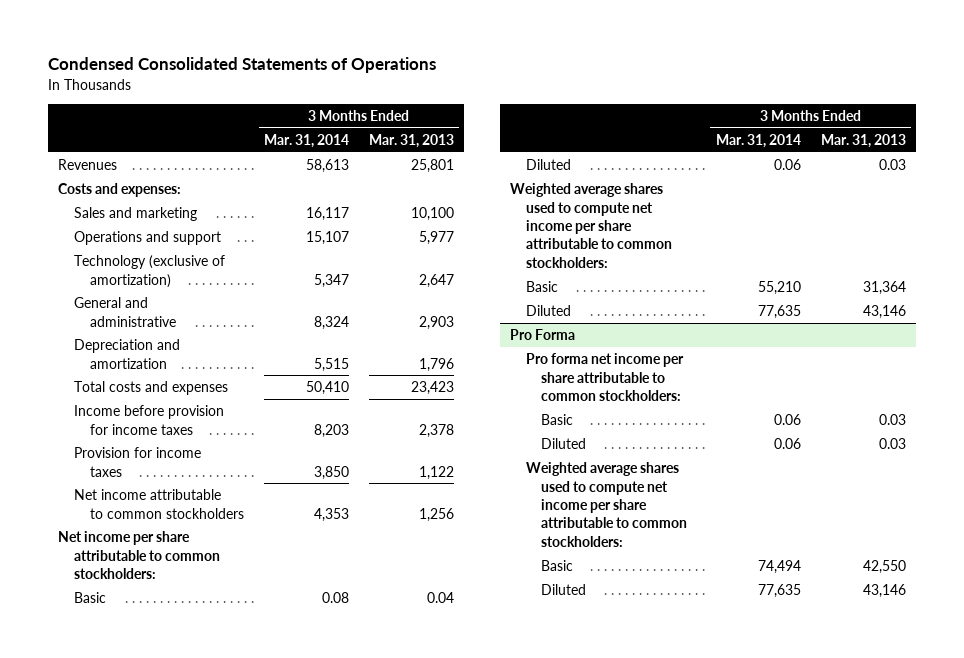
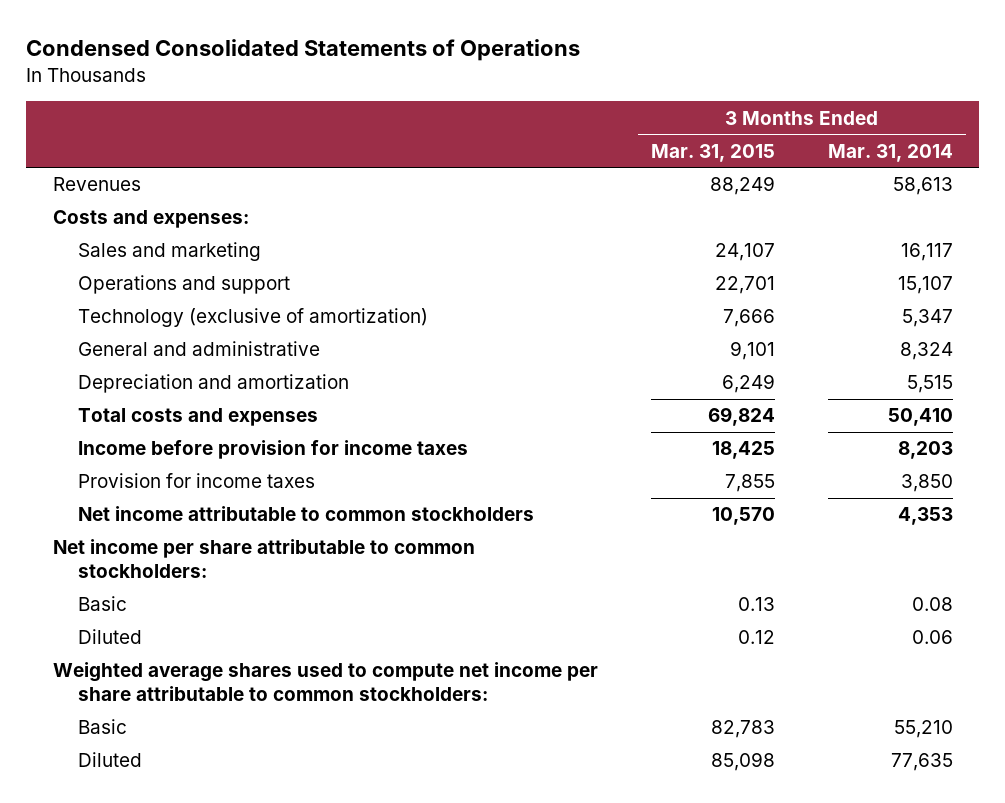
[369,133,455,148] Mar. 31, 2013 -> none
none -> [650,143,775,162] Mar. 31, 2015
[509,329,575,341] Pro Forma -> none
[525,353,684,401] Pro forma net income per share attributable to common stockholders: -> none
[541,414,574,426] Basic -> none
[541,438,587,450] Diluted -> none
[525,462,688,547] Weighted average shares used to compute net income per share attributable to common stockholders: -> none
[541,560,574,572] Basic -> none
[541,584,587,596] Diluted -> none

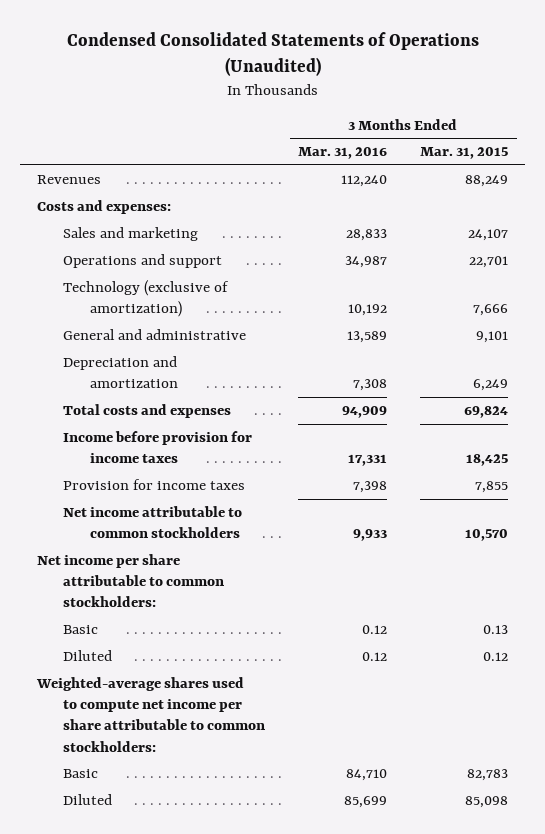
[26,39,581,62] Condensed Consolidated Statements of Operations -> [66,32,479,77] Condensed Consolidated Statements of Operations (Unaudited)
[827,143,953,162] Mar. 31, 2014 -> none
none -> [298,147,388,160] Mar. 31, 2016
[52,662,598,702] Weighted average shares used to compute net income per share attributable to common stockholders: -> [35,677,266,752] Weighted-average shares used to compute net income per share attributable to common stockholders:

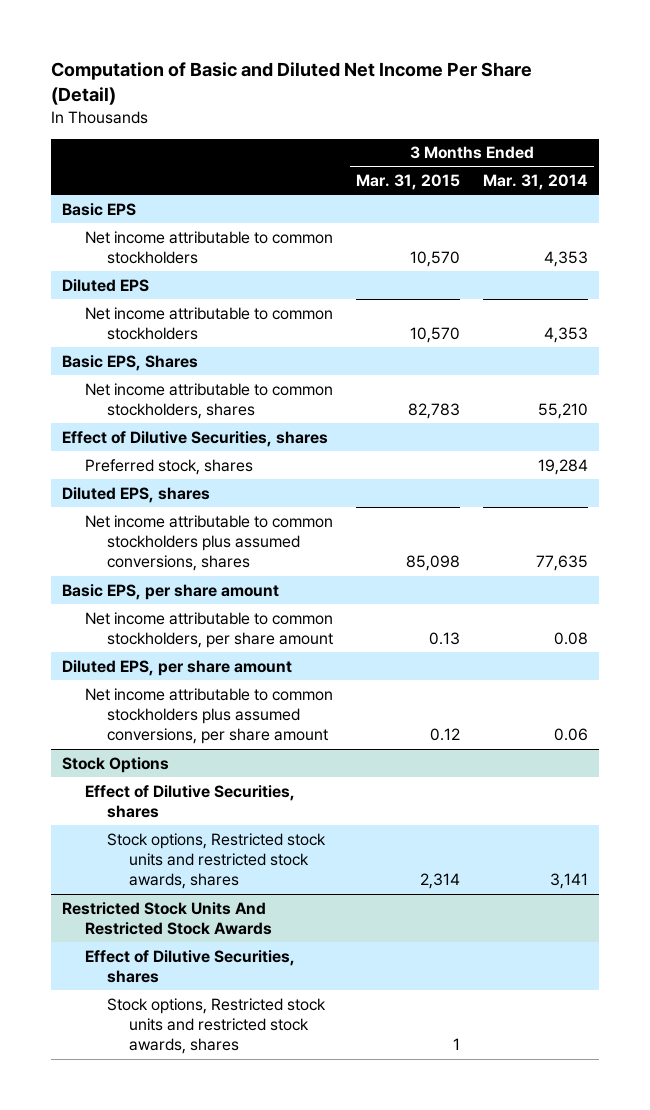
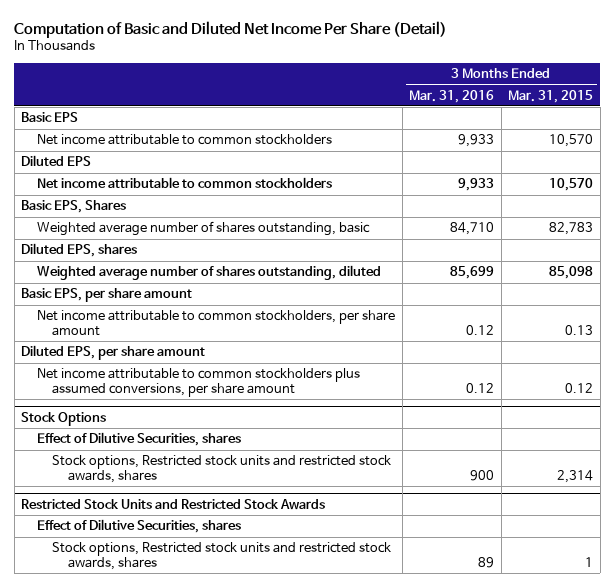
[482,174,588,191] Mar. 31, 2014 -> none
none -> [409,89,495,103] Mar. 31, 2016
[62,430,329,447] Effect of Dilutive Securities, shares -> none
[84,458,253,475] Preferred stock, shares -> none
[84,382,333,420] Net income attributable to common stockholders, shares -> [36,221,370,237] Weighted average number of shares outstanding, basic
[84,514,333,572] Net income attributable to common stockholders plus assumed conversions, shares -> [36,265,381,281] Weighted average number of shares outstanding, diluted
[62,901,272,936] Restricted Stock Units And Restricted Stock Awards -> [21,498,326,510] Restricted Stock Units and Restricted Stock Awards

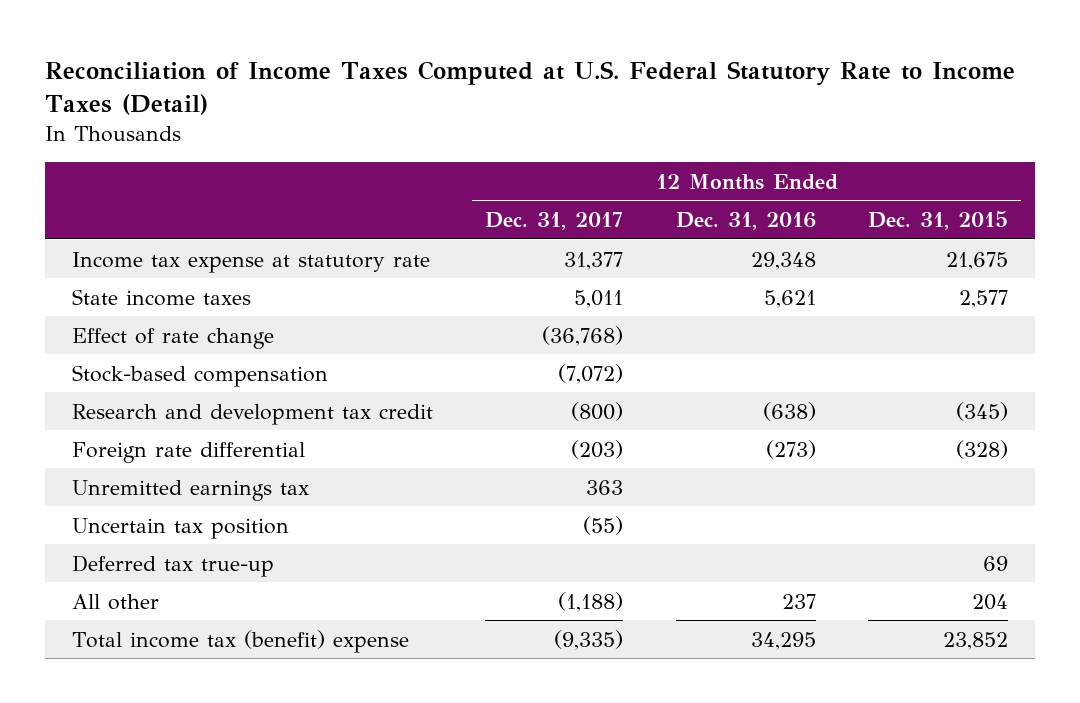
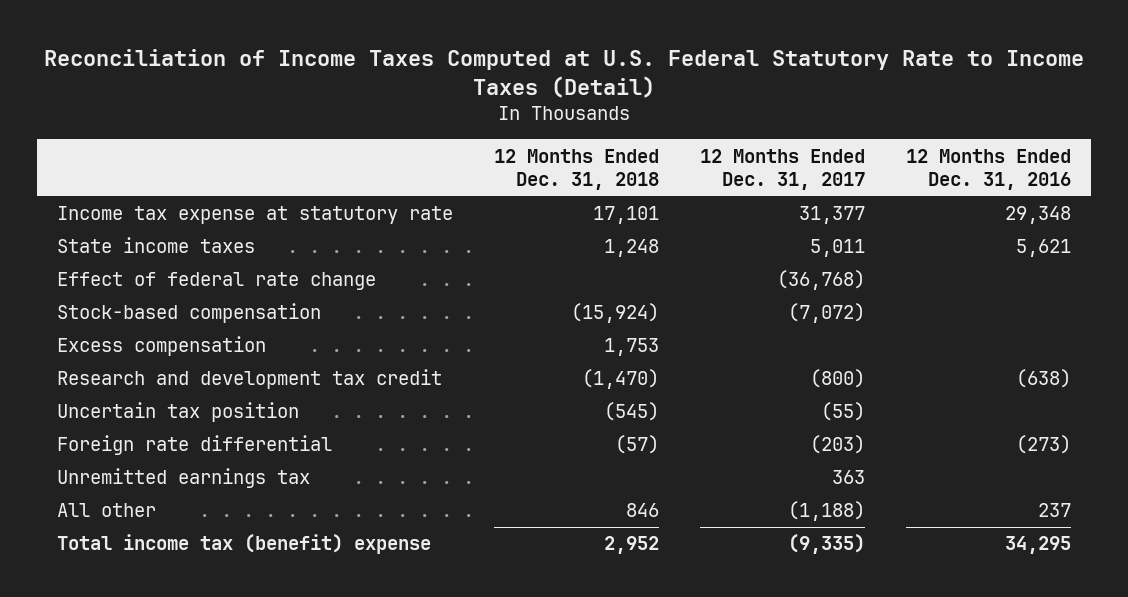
[868,211,1009,231] Dec. 31, 2015 -> none
none -> [494,148,660,190] 12 Months Ended Dec. 31, 2018
[71,327,274,349] Effect of rate change -> [57,272,377,291] Effect of federal rate change
none -> [57,336,267,357] Excess compensation
[71,517,289,539] Uncertain tax position -> [57,402,300,423] Uncertain tax position
[71,554,274,577] Deferred tax true-up -> none

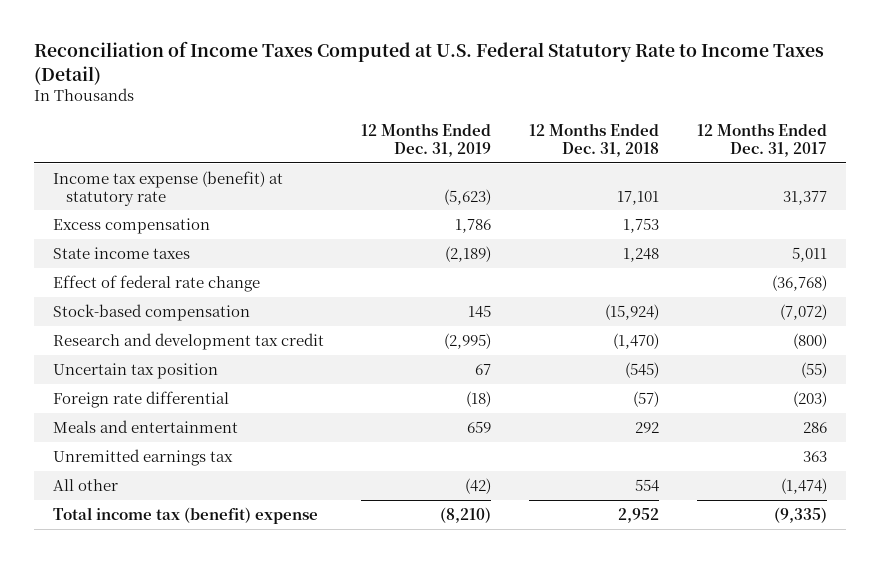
[905,148,1071,190] 12 Months Ended Dec. 31, 2016 -> none
none -> [361,123,492,158] 12 Months Ended Dec. 31, 2019
[57,206,454,225] Income tax expense at statutory rate -> [52,170,283,206] Income tax expense (benefit) at statutory rate
[57,336,267,357] Excess compensation -> [52,217,210,234] Excess compensation
none -> [52,419,238,433] Meals and entertainment
[626,503,660,518] 846 -> [635,478,660,492] 554
[787,501,865,522] (1,188) -> [781,477,828,494] (1,474)

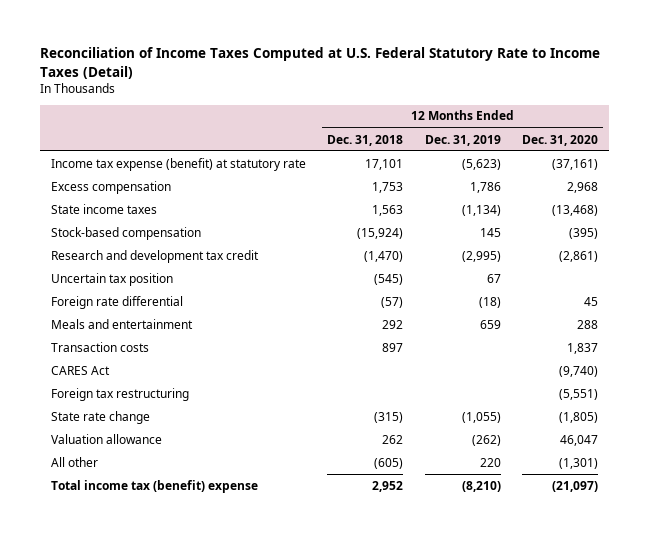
[697,123,828,158] 12 Months Ended Dec. 31, 2017 -> none
none -> [521,134,598,146] Dec. 31, 2020
[52,274,260,292] Effect of federal rate change -> none
[445,245,492,262] (2,189) -> [461,204,501,216] (1,134)
[623,247,660,262] 1,248 -> [372,204,404,216] 1,563
[52,448,233,466] Unremitted earnings tax -> none
none -> [50,341,149,352] Transaction costs
none -> [50,365,110,375] CARES Act
none -> [50,387,189,401] Foreign tax restructuring
none -> [50,410,150,424] State rate change
none -> [50,433,162,444] Valuation allowance
[465,477,492,494] (42) -> [479,457,501,467] 220
[635,478,660,492] 554 -> [374,457,404,469] (605)

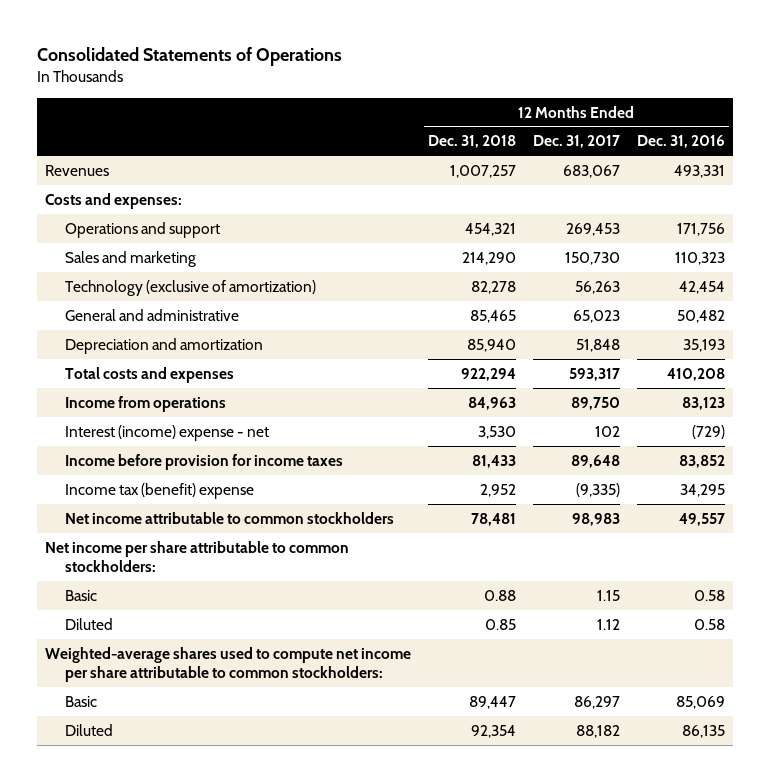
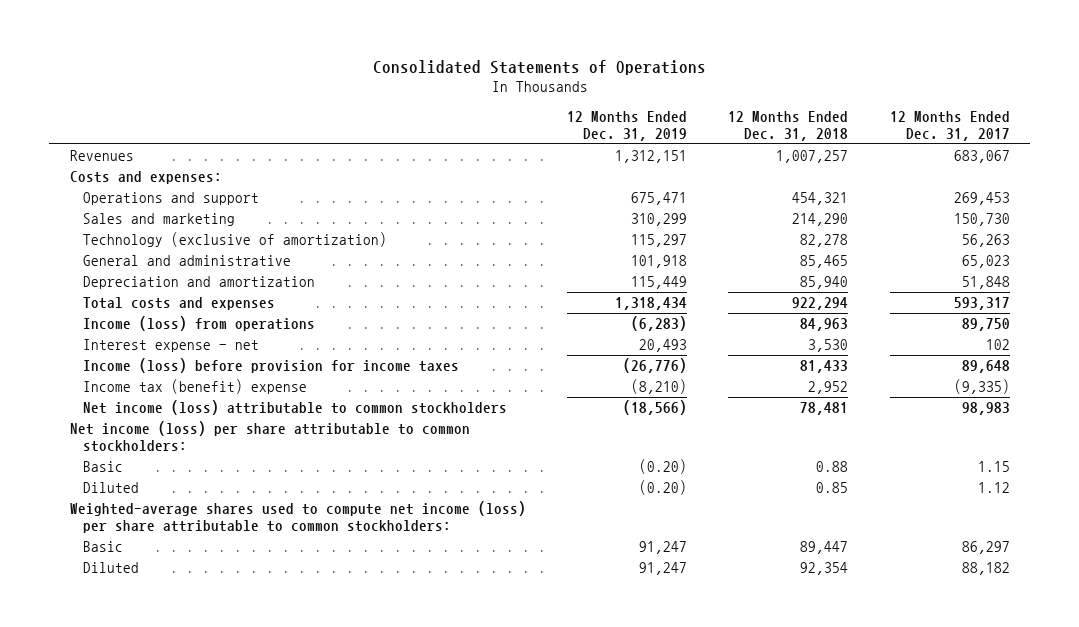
[636,135,725,149] Dec. 31, 2016 -> none
none -> [567,110,688,141] 12 Months Ended Dec. 31, 2019
[65,395,227,412] Income from operations -> [82,316,315,332] Income (loss) from operations
[65,424,270,441] Interest (income) expense - net -> [82,339,259,353] Interest expense - net
[65,453,344,470] Income before provision for income taxes -> [82,358,459,374] Income (loss) before provision for income taxes
[65,511,395,524] Net income attributable to common stockholders -> [82,400,507,416] Net income (loss) attributable to common stockholders
[45,540,350,572] Net income per share attributable to common stockholders: -> [69,421,470,453] Net income (loss) per share attributable to common stockholders:
[45,646,412,682] Weighted-average shares used to compute net income per share attributable to common stockholders: -> [69,501,526,534] Weighted-average shares used to compute net income (loss) per share attributable to common stockholders:

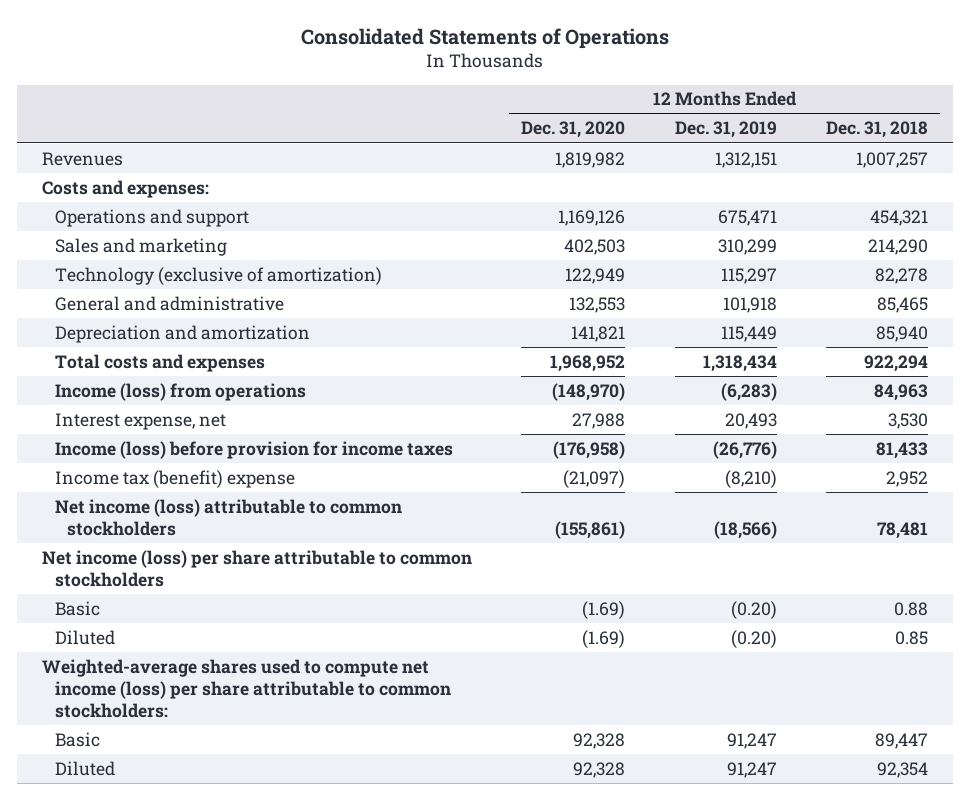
[889,110,1010,141] 12 Months Ended Dec. 31, 2017 -> none
none -> [521,121,626,139] Dec. 31, 2020
[82,339,259,353] Interest expense - net -> [54,412,226,430] Interest expense, net
[69,421,470,453] Net income (loss) per share attributable to common stockholders: -> [41,549,472,587] Net income (loss) per share attributable to common stockholders

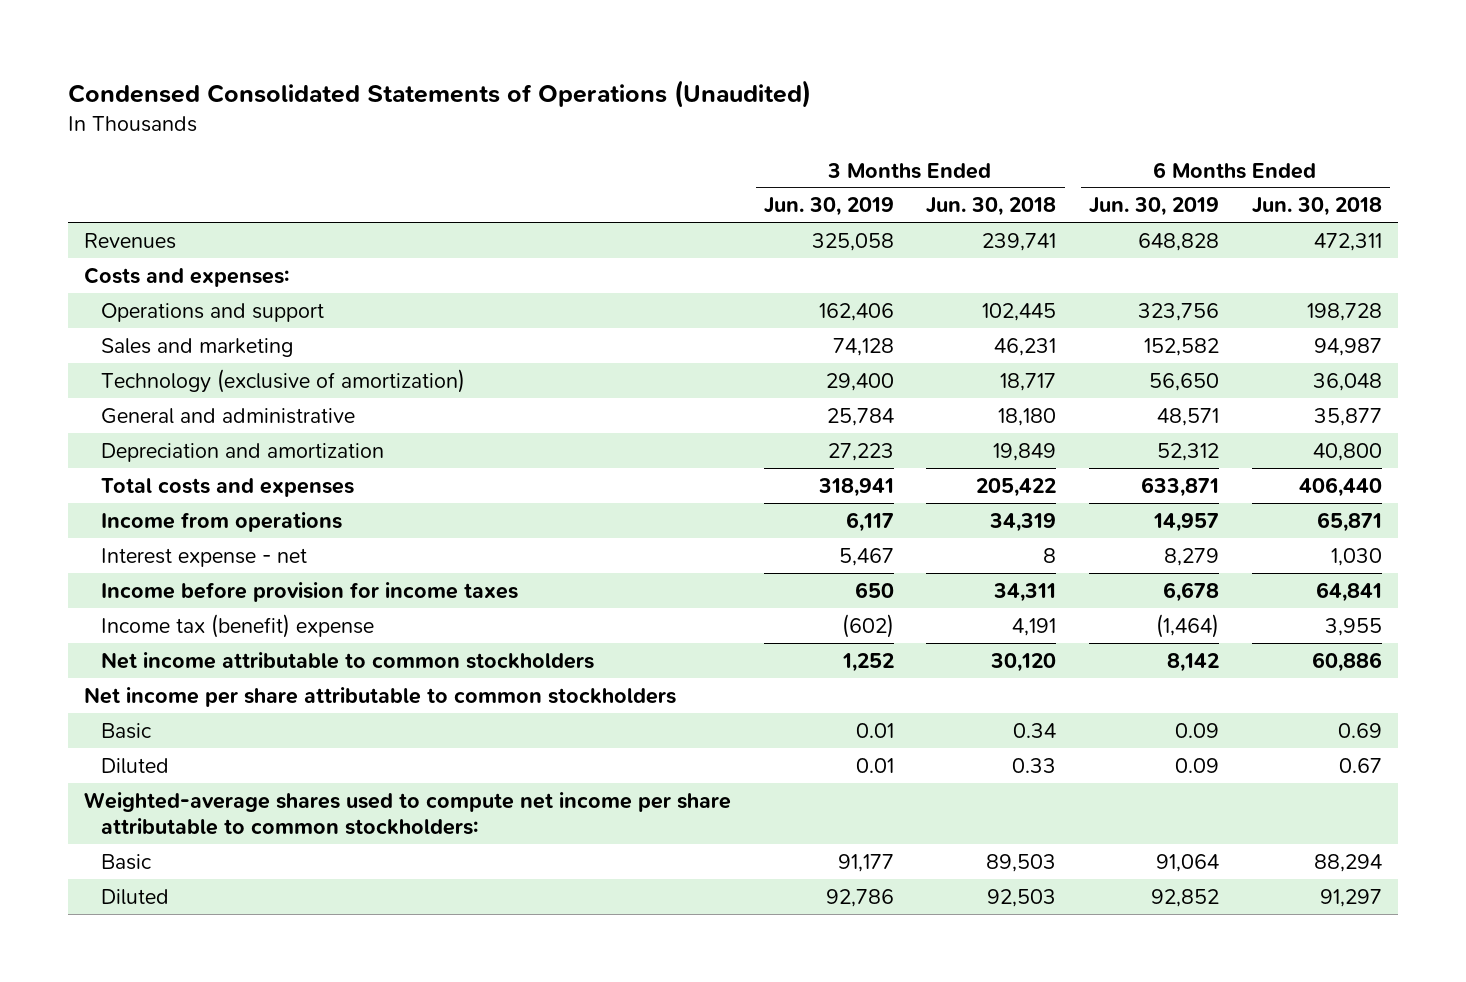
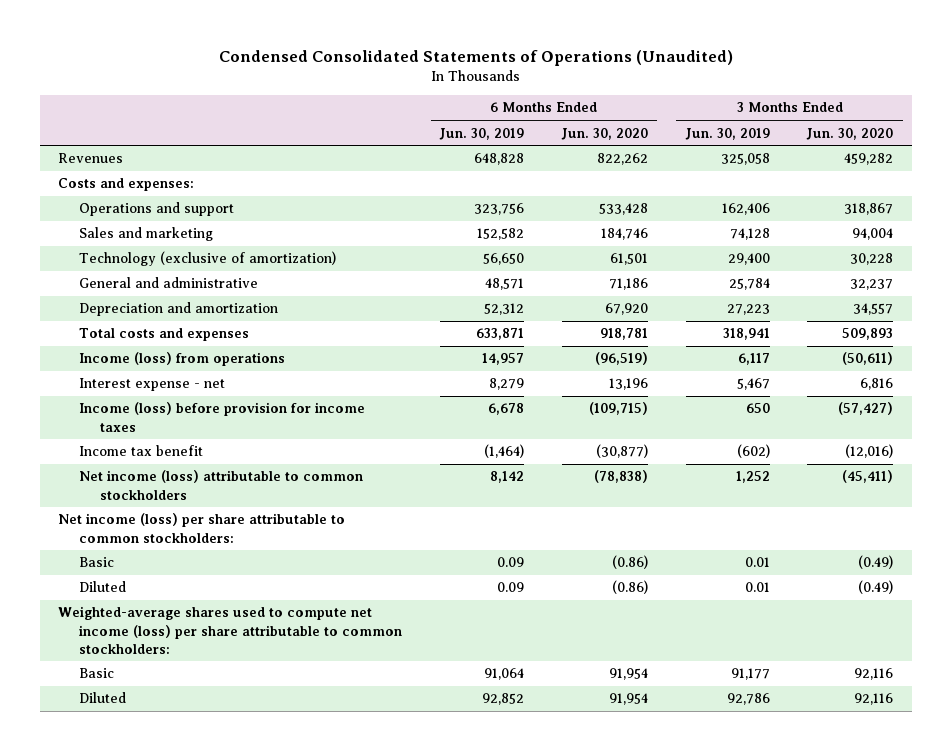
[926,197,1057,217] Jun. 30, 2018 -> none
[1251,197,1382,217] Jun. 30, 2018 -> none
none -> [560,127,648,140] Jun. 30, 2020
none -> [806,127,894,140] Jun. 30, 2020
[100,511,342,532] Income from operations -> [79,352,286,367] Income (loss) from operations
[100,581,518,602] Income before provision for income taxes -> [79,402,366,432] Income (loss) before provision for income taxes
[100,613,374,638] Income tax (benefit) expense -> [79,445,204,457] Income tax benefit
[100,651,594,669] Net income attributable to common stockholders -> [79,470,364,500] Net income (loss) attributable to common stockholders
[84,686,677,707] Net income per share attributable to common stockholders -> [58,513,346,543] Net income (loss) per share attributable to common stockholders:
[84,791,732,835] Weighted-average shares used to compute net income per share attributable to common stockholders: -> [58,606,403,654] Weighted-average shares used to compute net income (loss) per share attributable to common stockholders:

